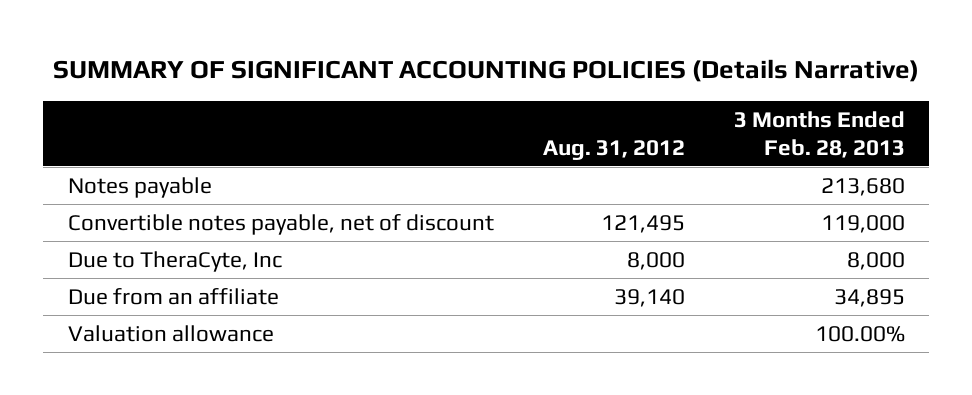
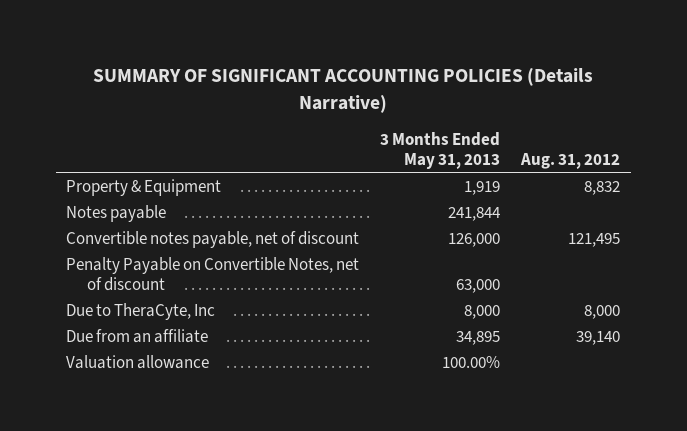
[733,111,905,158] 3 Months Ended Feb. 28, 2013 -> none
none -> [380,131,501,169] 3 Months Ended May 31, 2013
none -> [66,178,222,196] Property & Equipment
none -> [66,256,360,291] Penalty Payable on Convertible Notes, net of discount

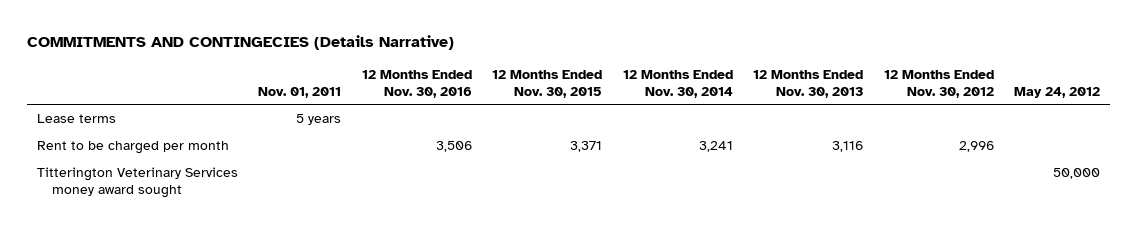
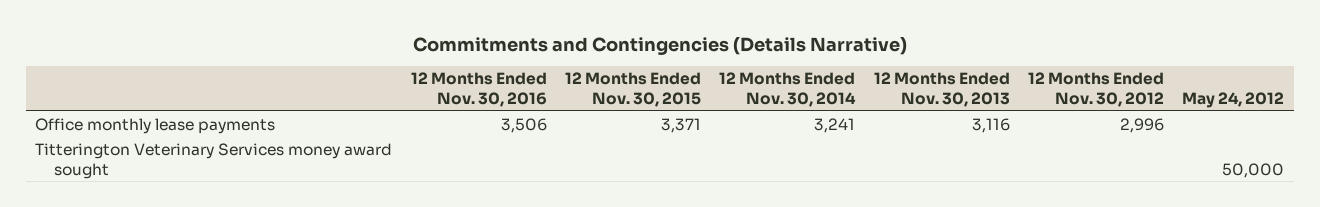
[26,35,454,51] COMMITMENTS AND CONTINGECIES (Details Narrative) -> [412,36,907,55] Commitments and Contingencies (Details Narrative)
[258,86,342,98] Nov. 01, 2011 -> none
[36,113,116,123] Lease terms -> none
[36,140,229,154] Rent to be charged per month -> [35,118,276,135] Office monthly lease payments

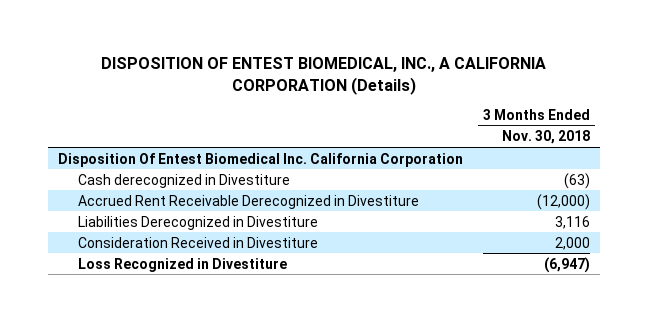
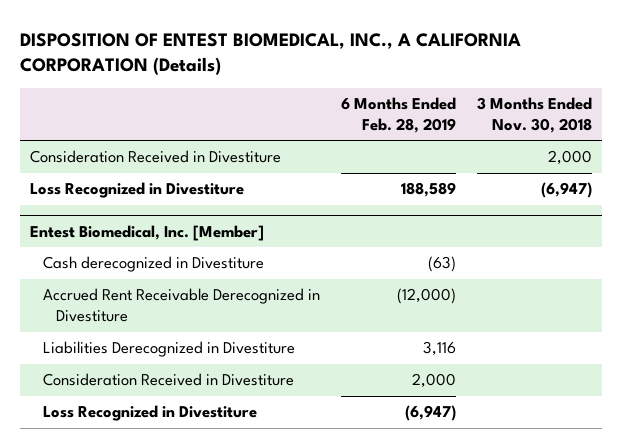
none -> [341,97,457,133] 6 Months Ended Feb. 28, 2019
[58,152,464,167] Disposition Of Entest Biomedical Inc. California Corporation -> none
[77,173,290,188] Cash derecognized in Divestiture -> none
[77,194,419,209] Accrued Rent Receivable Derecognized in Divestiture -> none
[77,215,318,230] Liabilities Derecognized in Divestiture -> none
none -> [30,224,265,241] Entest Biomedical, Inc. [Member]
none -> [43,256,265,273] Cash derecognized in Divestiture
none -> [43,288,321,323] Accrued Rent Receivable Derecognized in Divestiture
none -> [43,341,296,358] Liabilities Derecognized in Divestiture
none -> [43,373,295,387] Consideration Received in Divestiture
none -> [43,405,258,422] Loss Recognized in Divestiture

